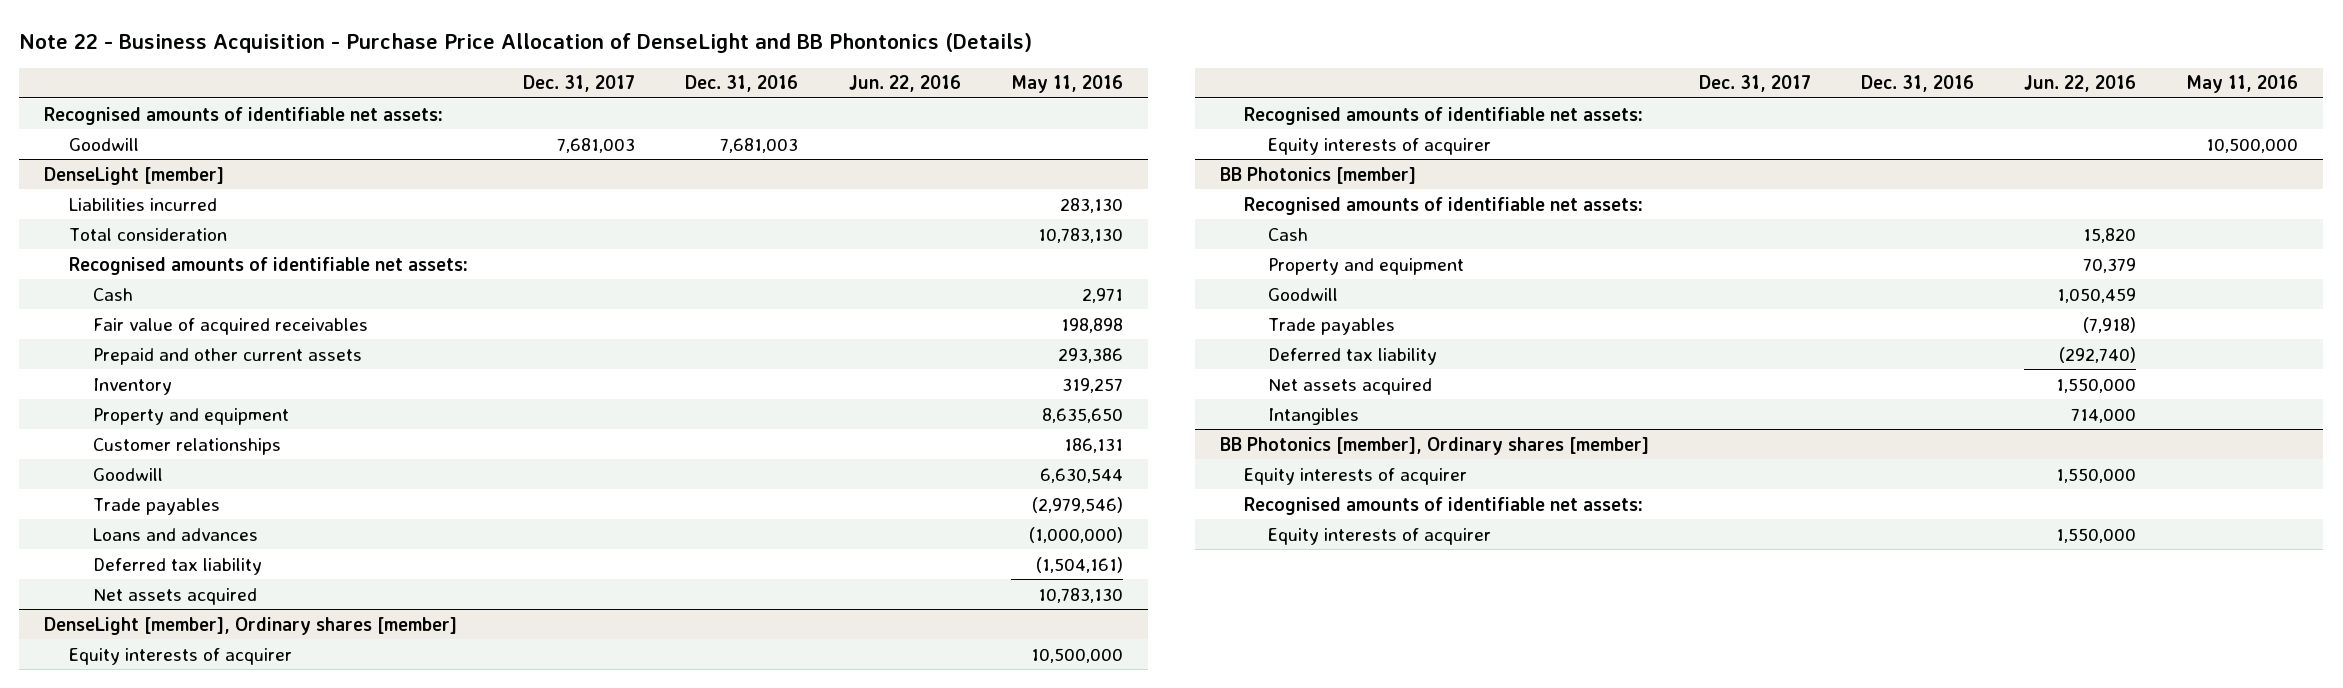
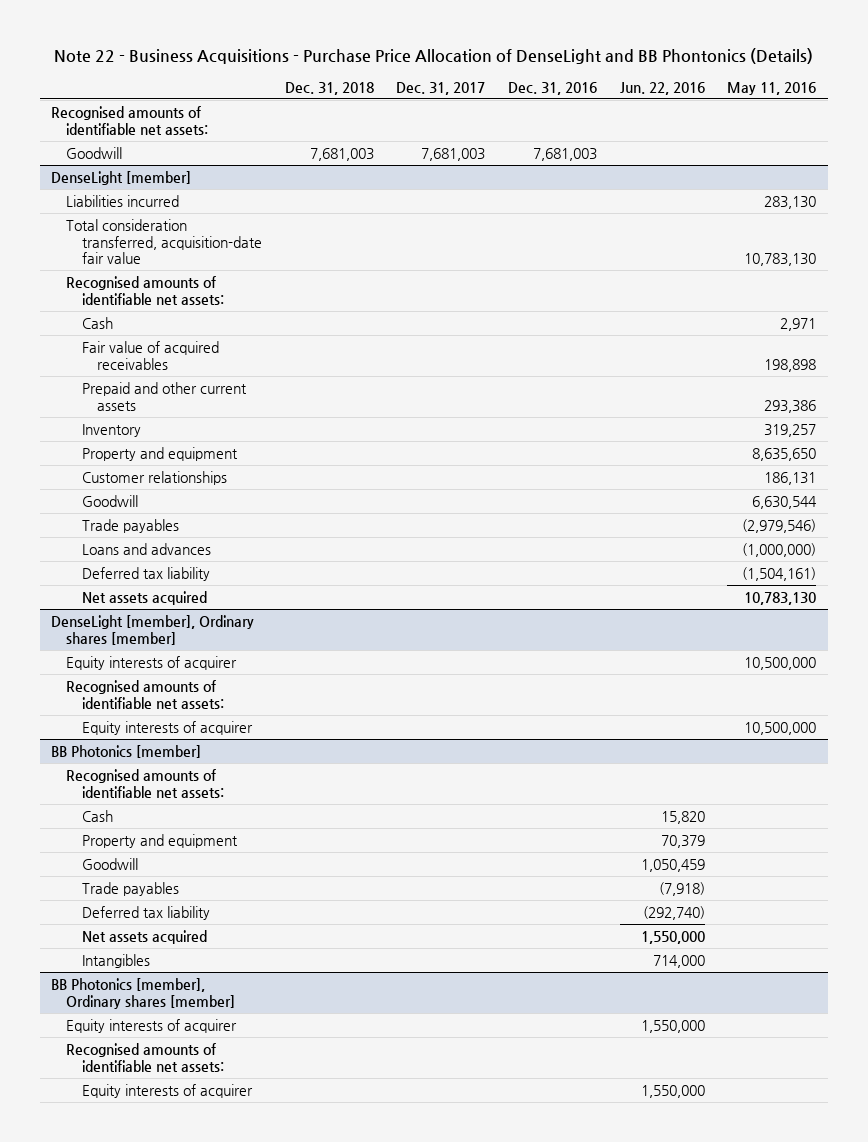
[19,32,1033,53] Note 22 - Business Acquisition - Purchase Price Allocation of DenseLight and BB Phontonics (Details) -> [53,48,813,65] Note 22 - Business Acquisitions - Purchase Price Allocation of DenseLight and BB Phontonics (Details)
none -> [284,81,374,95] Dec. 31, 2018
[68,227,227,241] Total consideration -> [66,218,262,265] Total consideration transferred, acquisition-date fair value

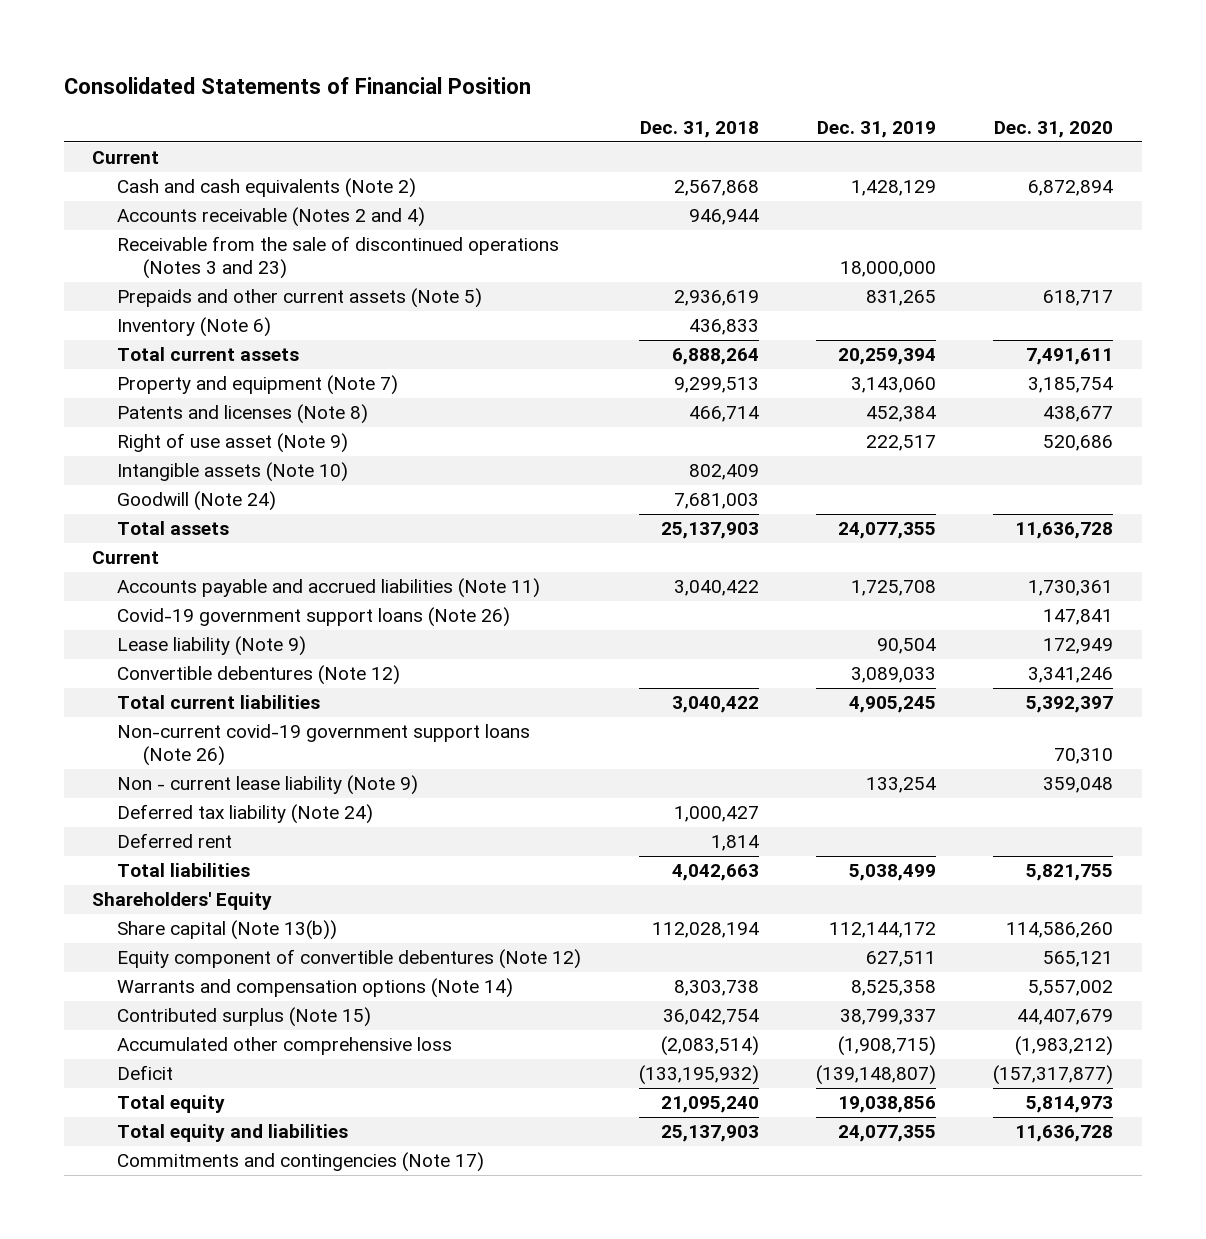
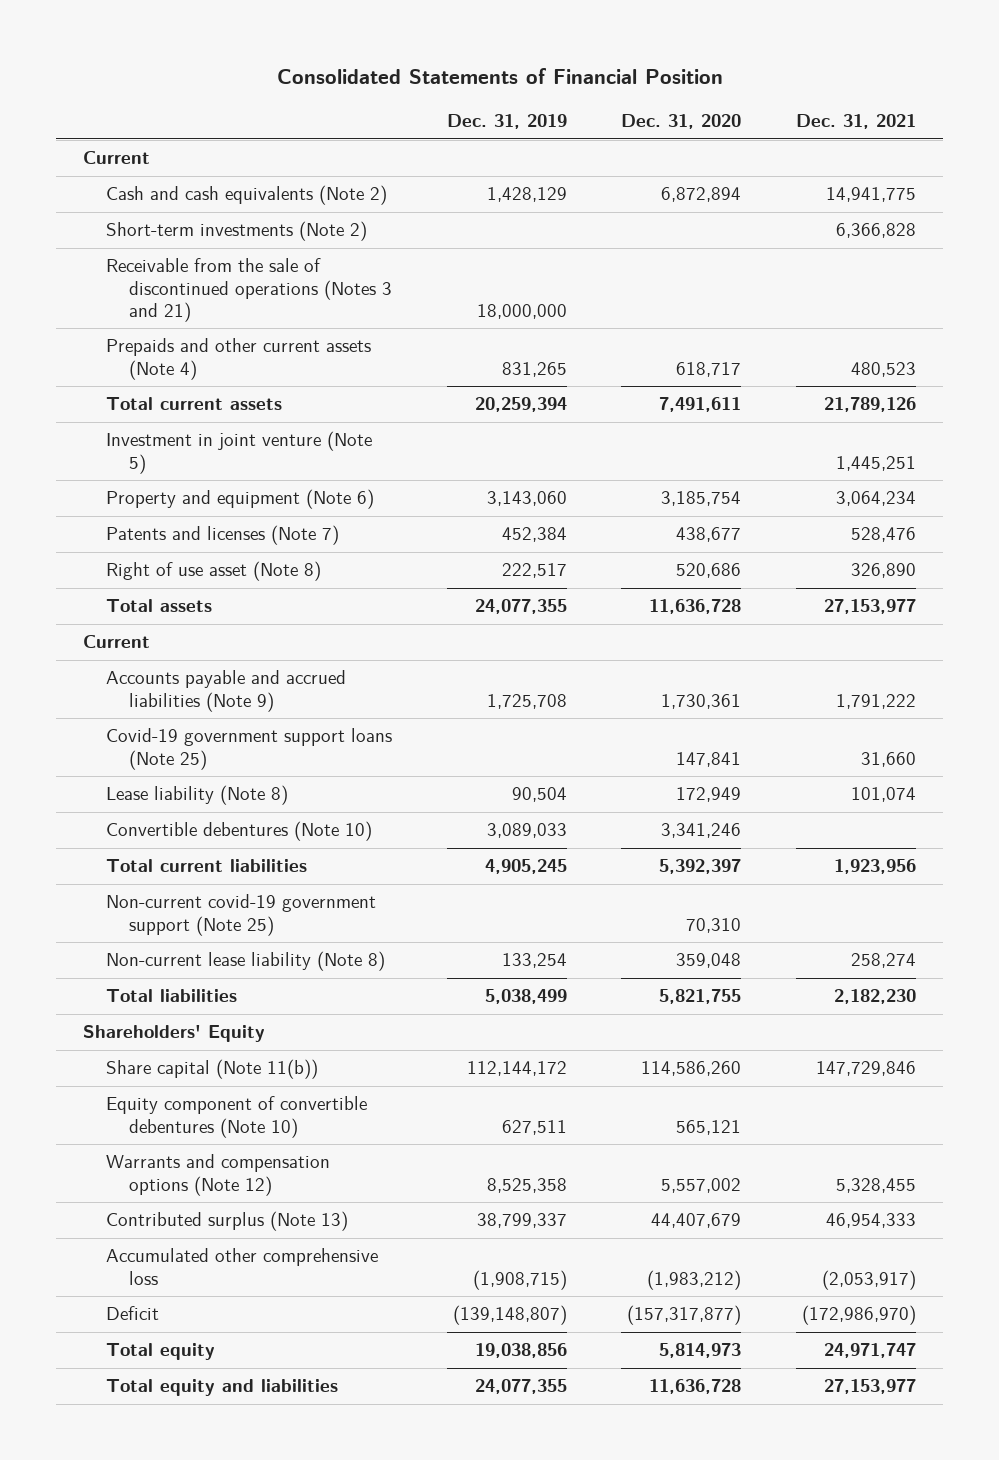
[639,121,759,139] Dec. 31, 2018 -> none
none -> [796,114,917,130] Dec. 31, 2021
[117,207,426,228] Accounts receivable (Notes 2 and 4) -> none
[117,317,272,338] Inventory (Note 6) -> none
none -> [105,221,367,242] Short-term investments (Note 2)
[117,236,560,280] Receivable from the sale of discontinued operations (Notes 3 and 23) -> [105,258,392,322] Receivable from the sale of discontinued operations (Notes 3 and 21)
[117,288,483,309] Prepaids and other current assets (Note 5) -> [105,338,371,380] Prepaids and other current assets (Note 4)
[117,462,349,483] Intangible assets (Note 10) -> none
[117,491,277,512] Goodwill (Note 24) -> none
none -> [105,431,372,474] Investment in joint venture (Note 5)
[117,375,399,396] Property and equipment (Note 7) -> [105,489,374,510] Property and equipment (Note 6)
[117,404,369,425] Patents and licenses (Note 8) -> [105,525,339,546] Patents and licenses (Note 7)
[117,433,349,454] Right of use asset (Note 9) -> [105,561,321,582] Right of use asset (Note 8)
[117,578,541,599] Accounts payable and accrued liabilities (Note 11) -> [105,670,346,712] Accounts payable and accrued liabilities (Note 9)
[117,607,511,628] Covid-19 government support loans (Note 26) -> [105,728,392,770] Covid-19 government support loans (Note 25)
[117,636,307,657] Lease liability (Note 9) -> [105,785,288,806] Lease liability (Note 8)
[117,665,401,686] Convertible debentures (Note 12) -> [105,821,372,842] Convertible debentures (Note 10)
[117,804,374,825] Deferred tax liability (Note 24) -> none
[117,833,233,849] Deferred rent -> none
[117,724,531,767] Non-current covid-19 government support loans (Note 26) -> [105,894,376,936] Non-current covid-19 government support (Note 25)
[117,775,419,796] Non - current lease liability (Note 9) -> [105,951,385,972] Non-current lease liability (Note 8)
[117,920,338,941] Share capital (Note 13(b)) -> [105,1059,318,1080] Share capital (Note 11(b))
[117,949,582,970] Equity component of convertible debentures (Note 12) -> [105,1096,367,1138] Equity component of convertible debentures (Note 10)
[117,978,514,999] Warrants and compensation options (Note 14) -> [105,1154,330,1196] Warrants and compensation options (Note 12)
[117,1007,372,1028] Contributed surplus (Note 15) -> [105,1211,348,1232] Contributed surplus (Note 13)
[117,1152,485,1173] Commitments and contingencies (Note 17) -> none

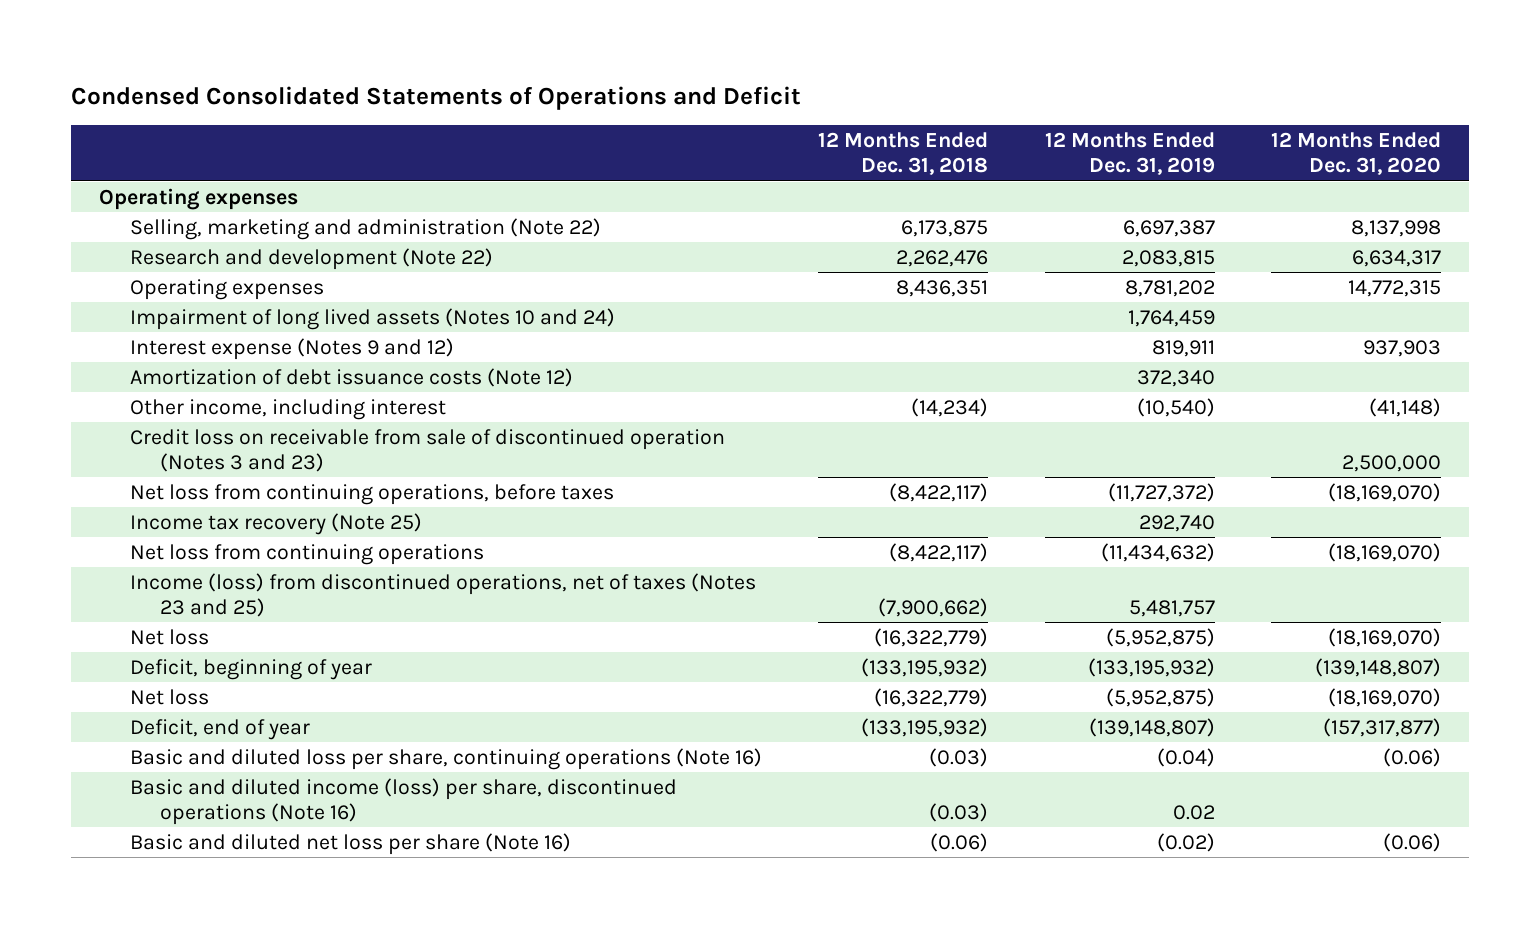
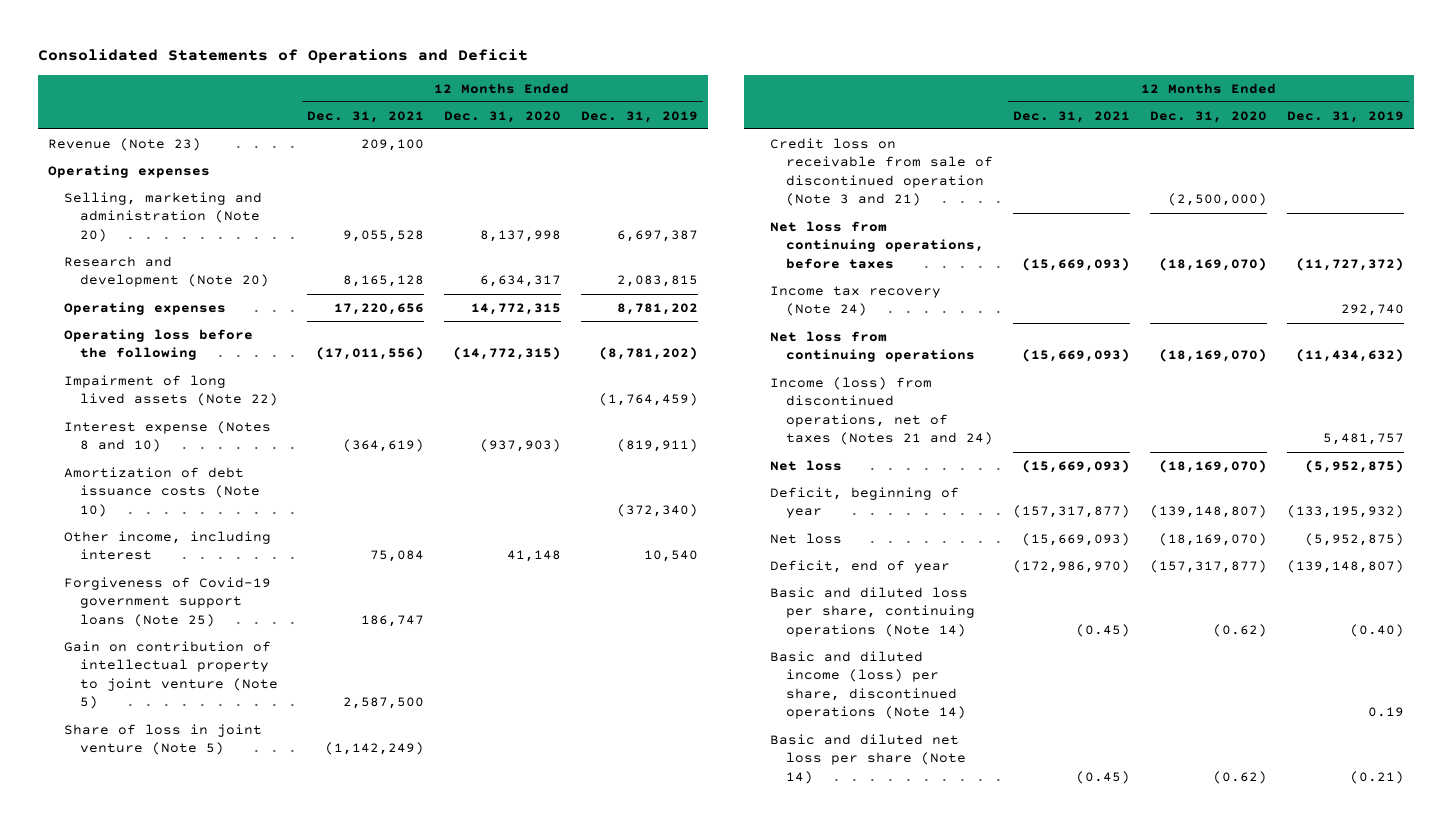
[70,85,801,110] Condensed Consolidated Statements of Operations and Deficit -> [37,49,528,65] Consolidated Statements of Operations and Deficit
[818,132,989,176] 12 Months Ended Dec. 31, 2018 -> none
none -> [306,110,424,123] Dec. 31, 2021
none -> [47,137,201,151] Revenue (Note 23)
[129,217,601,240] Selling, marketing and administration (Note 22) -> [63,191,262,242] Selling, marketing and administration (Note 20)
[129,247,493,270] Research and development (Note 22) -> [63,255,269,288] Research and development (Note 20)
none -> [63,328,253,361] Operating loss before the following
[129,307,615,330] Impairment of long lived assets (Notes 10 and 24) -> [63,374,278,407] Impairment of long lived assets (Note 22)
[1127,309,1215,327] 1,764,459 -> [598,393,698,407] (1,764,459)
[129,337,454,360] Interest expense (Notes 9 and 12) -> [63,420,271,453] Interest expense (Notes 8 and 10)
[1151,339,1215,357] 819,911 -> [616,439,698,453] (819,911)
[1363,339,1442,357] 937,903 -> [479,439,561,453] (937,903)
[129,367,573,387] Amortization of debt issuance costs (Note 12) -> [63,466,260,517] Amortization of debt issuance costs (Note 10)
[1136,369,1215,387] 372,340 -> [616,503,698,517] (372,340)
[1136,397,1215,417] (10,540) -> [643,550,698,563] 10,540
[1369,397,1442,417] (41,148) -> [506,550,561,563] 41,148
none -> [63,576,271,627] Forgiveness of Covid-19 government support loans (Note 25)
none -> [63,640,278,710] Gain on contribution of intellectual property to joint venture (Note 5)
none -> [63,723,262,756] Share of loss in joint venture (Note 5)
[129,428,725,472] Credit loss on receivable from sale of discontinued operation (Notes 3 and 23) -> [770,137,994,207] Credit loss on receivable from sale of discontinued operation (Note 3 and 21)
[1342,454,1442,472] 2,500,000 -> [1168,193,1268,207] (2,500,000)
[129,512,422,535] Income tax recovery (Note 25) -> [770,285,942,317] Income tax recovery (Note 24)
[129,572,756,617] Income (loss) from discontinued operations, net of taxes (Notes 23 and 25) -> [770,376,994,446] Income (loss) from discontinued operations, net of taxes (Notes 21 and 24)
[129,747,762,770] Basic and diluted loss per share, continuing operations (Note 16) -> [770,586,976,637] Basic and diluted loss per share, continuing operations (Note 14)
[1156,747,1215,767] (0.04) -> [1350,623,1405,637] (0.40)
[1383,747,1442,767] (0.06) -> [1213,623,1268,637] (0.62)
[129,777,677,825] Basic and diluted income (loss) per share, discontinued operations (Note 16) -> [770,650,967,720] Basic and diluted income (loss) per share, discontinued operations (Note 14)
[1172,804,1215,820] 0.02 -> [1368,707,1405,718] 0.19
[129,832,571,855] Basic and diluted net loss per share (Note 16) -> [770,733,967,784] Basic and diluted net loss per share (Note 14)
[1156,832,1215,852] (0.02) -> [1350,770,1405,784] (0.21)
[1383,832,1442,852] (0.06) -> [1213,770,1268,784] (0.62)

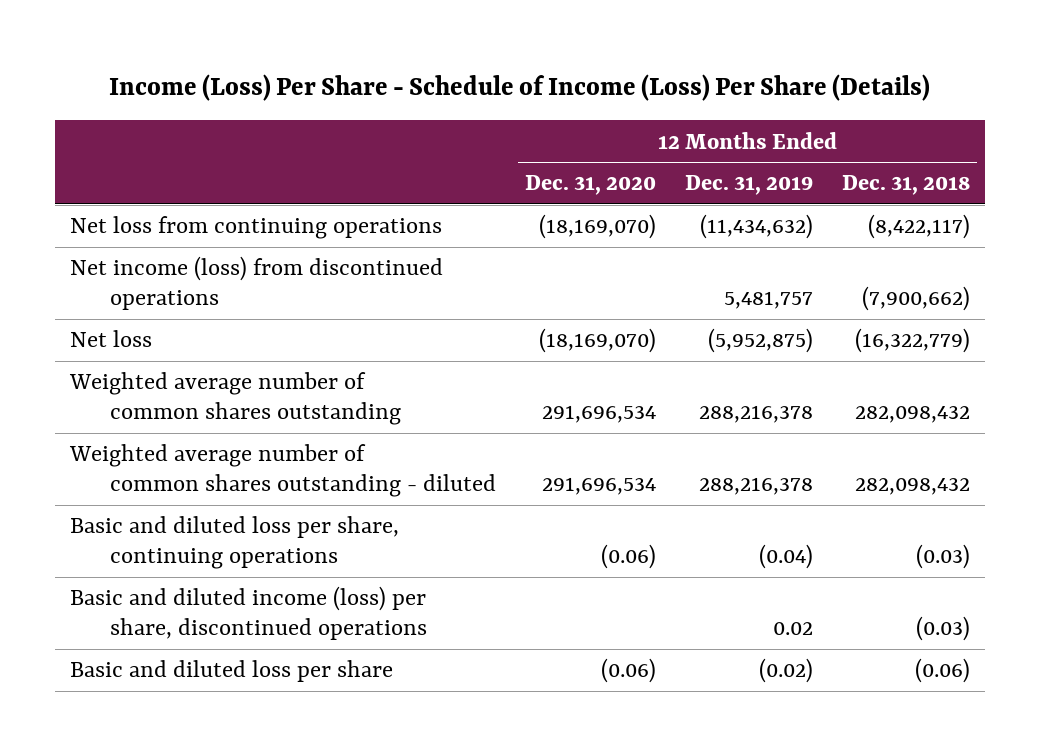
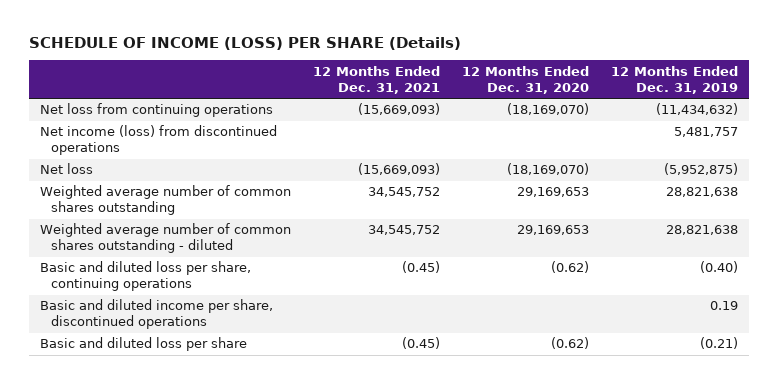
[109,73,931,101] Income (Loss) Per Share - Schedule of Income (Loss) Per Share (Details) -> [28,37,461,51] SCHEDULE OF INCOME (LOSS) PER SHARE (Details)
[842,175,971,196] Dec. 31, 2018 -> none
none -> [312,65,440,94] 12 Months Ended Dec. 31, 2021
[542,405,657,424] 291,696,534 -> [516,187,589,198] 29,169,653
[699,405,814,424] 288,216,378 -> [665,187,738,198] 28,821,638
[542,477,657,496] 291,696,534 -> [516,225,589,236] 29,169,653
[699,477,814,496] 288,216,378 -> [665,225,738,236] 28,821,638
[601,544,657,570] (0.06) -> [550,261,589,274] (0.62)
[759,544,814,570] (0.04) -> [699,261,738,274] (0.40)
[70,586,427,641] Basic and diluted income (loss) per share, discontinued operations -> [39,299,273,330] Basic and diluted income per share, discontinued operations
[773,622,814,636] 0.02 -> [709,301,738,311] 0.19
[601,658,657,684] (0.06) -> [550,337,589,350] (0.62)
[759,658,814,684] (0.02) -> [699,337,738,350] (0.21)

